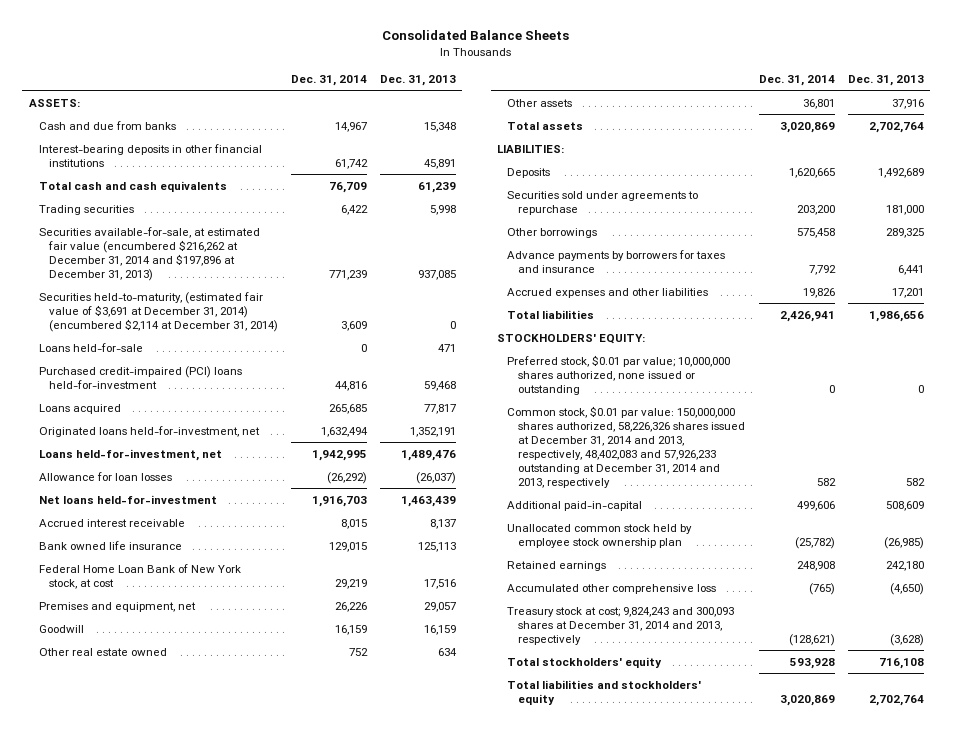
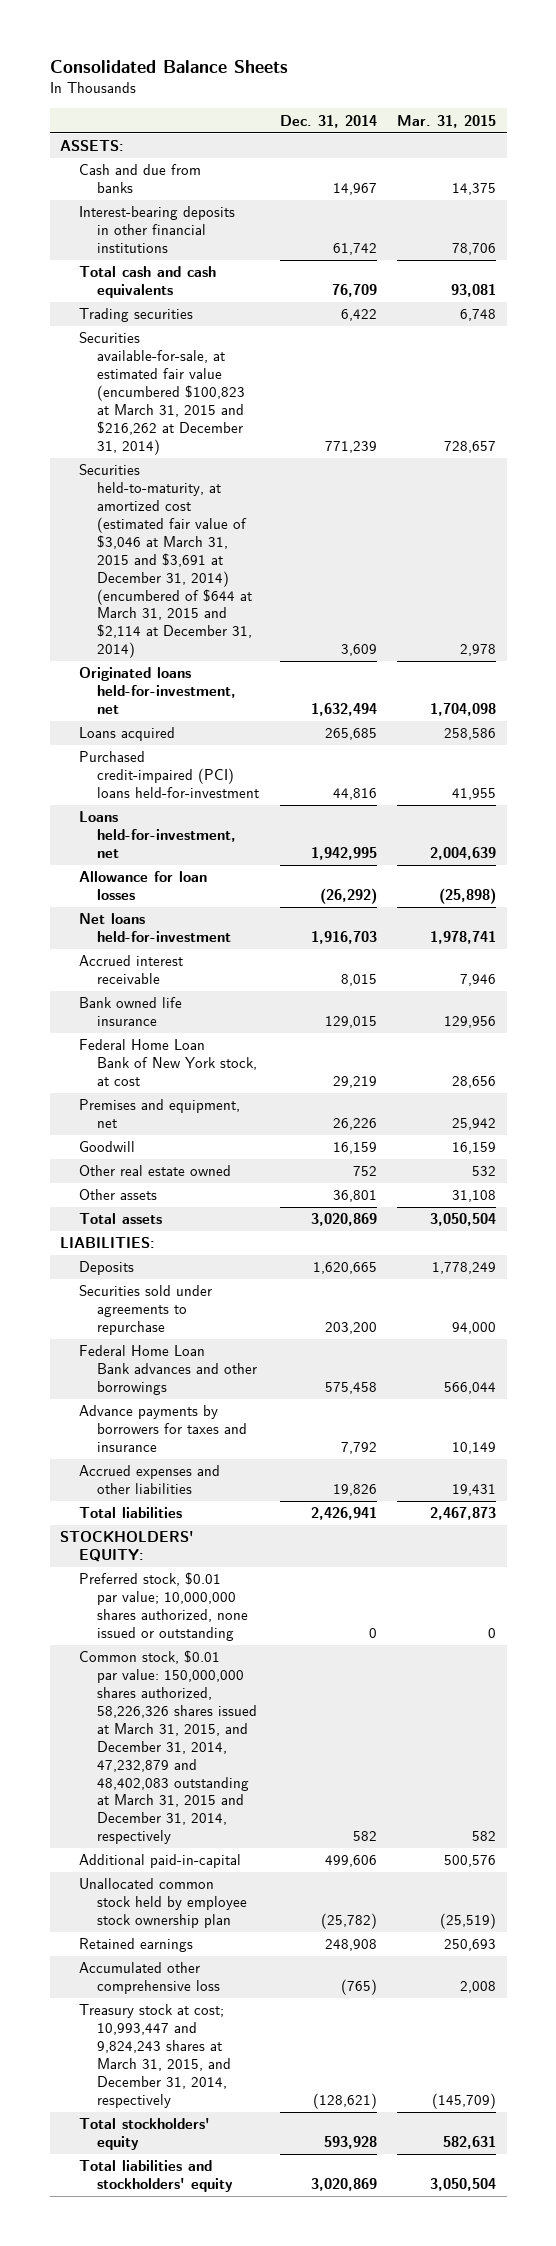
[379,74,456,86] Dec. 31, 2013 -> none
none -> [397,114,497,128] Mar. 31, 2015
[39,342,144,352] Loans held-for-sale -> none
[39,226,261,281] Securities available-for-sale, at estimated fair value (encumbered $216,262 at December 31, 2014 and $197,896 at December 31, 2013) -> [78,332,246,455] Securities available-for-sale, at estimated fair value (encumbered $100,823 at March 31, 2015 and $216,262 at December 31, 2014)
[39,291,279,332] Securities held-to-maturity, (estimated fair value of $3,691 at December 31, 2014) (encumbered $2,114 at December 31, 2014) -> [78,464,253,659] Securities held-to-maturity, at amortized cost (estimated fair value of $3,046 at March 31, 2015 and $3,691 at December 31, 2014) (encumbered of $644 at March 31, 2015 and $2,114 at December 31, 2014)
[39,403,122,414] Loans acquired -> [78,727,175,742] Loans acquired
[39,365,243,389] Purchased credit-impaired (PCI) loans held-for-investment -> [78,751,260,799] Purchased credit-impaired (PCI) loans held-for-investment
[507,227,598,238] Other borrowings -> [78,1345,258,1396] Federal Home Loan Bank advances and other borrowings
[507,405,745,488] Common stock, $0.01 par value: 150,000,000 shares authorized, 58,226,326 shares issued at December 31, 2014 and 2013, respectively, 48,402,083 and 57,926,233 outstanding at December 31, 2014 and 2013, respectively -> [78,1650,258,1845] Common stock, $0.01 par value: 150,000,000 shares authorized, 58,226,326 shares issued at March 31, 2015, and December 31, 2014, 47,232,879 and 48,402,083 outstanding at March 31, 2015 and December 31, 2014, respectively
[507,606,735,645] Treasury stock at cost; 9,824,243 and 300,093 shares at December 31, 2014 and 2013, respectively -> [78,2004,232,2108] Treasury stock at cost; 10,993,447 and 9,824,243 shares at March 31, 2015, and December 31, 2014, respectively

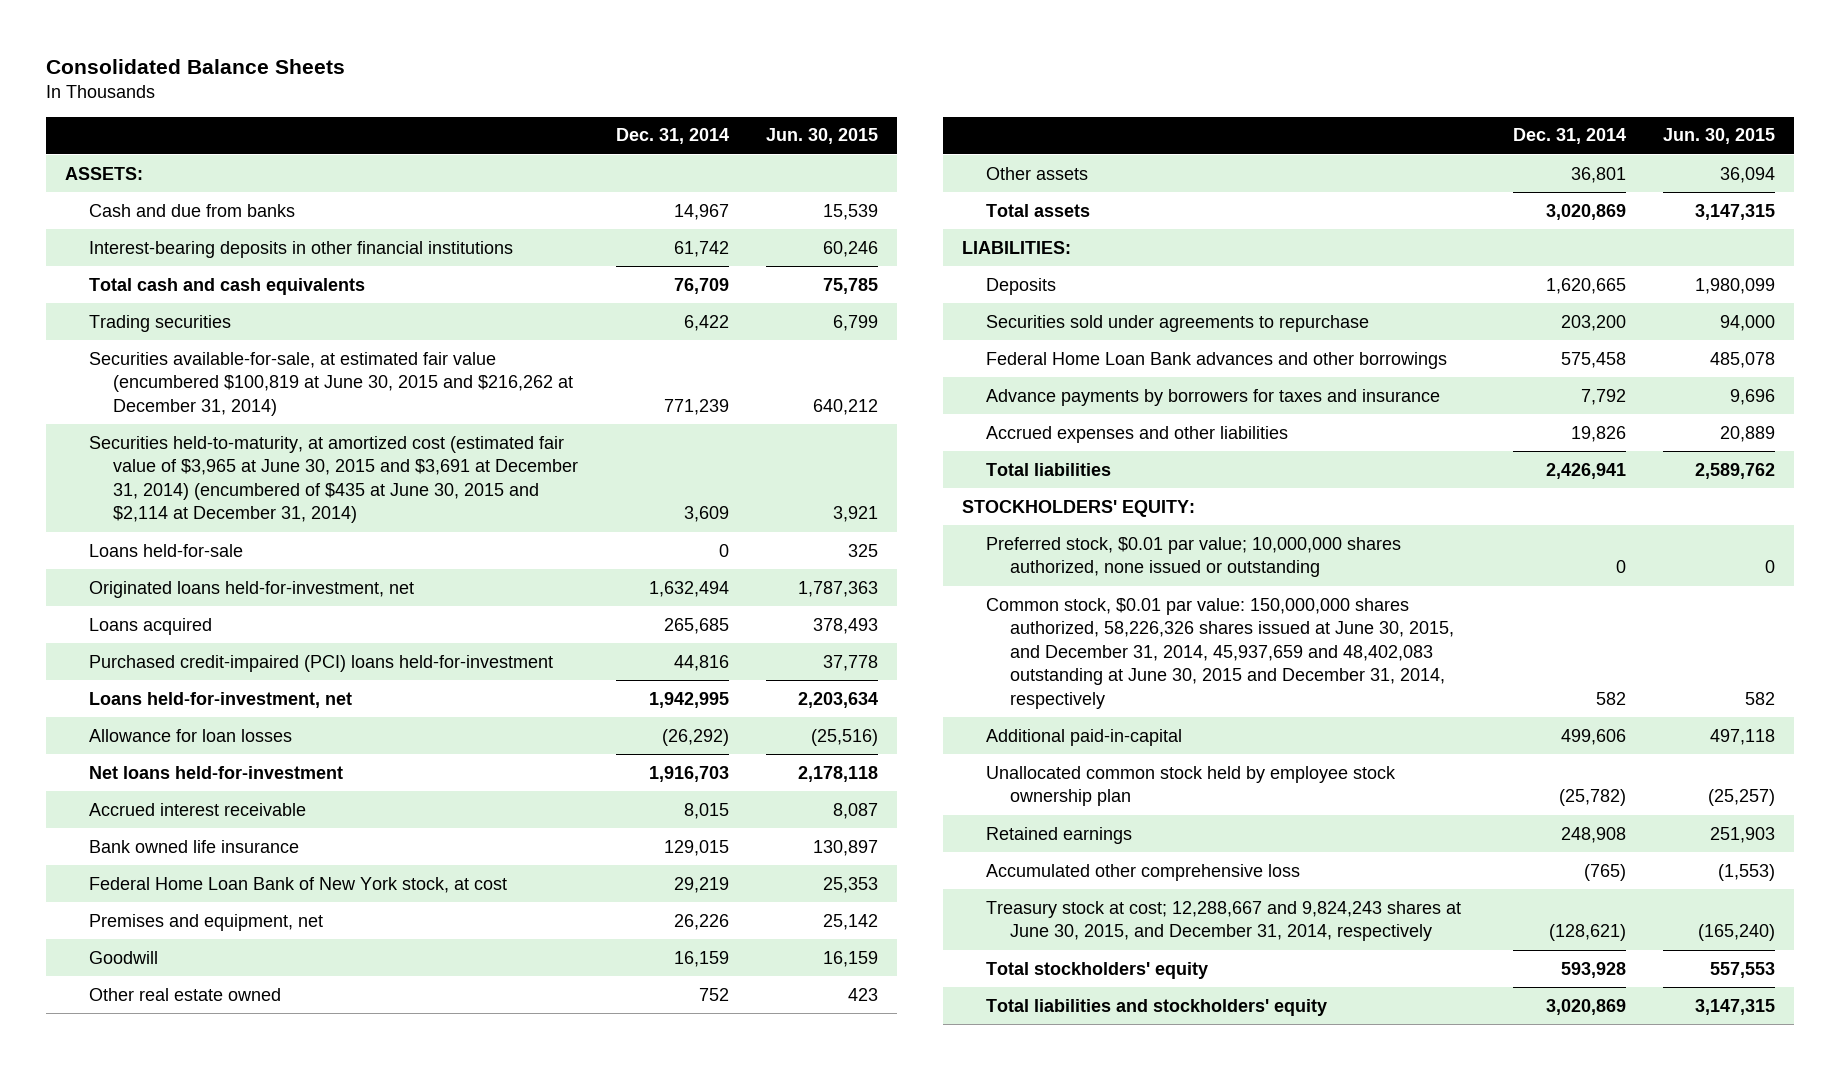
[397,114,497,128] Mar. 31, 2015 -> none
none -> [766,128,879,145] Jun. 30, 2015
[78,332,246,455] Securities available-for-sale, at estimated fair value (encumbered $100,823 at March 31, 2015 and $216,262 at December 31, 2014) -> [88,351,573,416] Securities available-for-sale, at estimated fair value (encumbered $100,819 at June 30, 2015 and $216,262 at December 31, 2014)
[78,464,253,659] Securities held-to-maturity, at amortized cost (estimated fair value of $3,046 at March 31, 2015 and $3,691 at December 31, 2014) (encumbered of $644 at March 31, 2015 and $2,114 at December 31, 2014) -> [88,435,578,524] Securities held-to-maturity, at amortized cost (estimated fair value of $3,965 at June 30, 2015 and $3,691 at December 31, 2014) (encumbered of $435 at June 30, 2015 and $2,114 at December 31, 2014)
none -> [88,543,243,557] Loans held-for-sale
[78,1650,258,1845] Common stock, $0.01 par value: 150,000,000 shares authorized, 58,226,326 shares issued at March 31, 2015, and December 31, 2014, 47,232,879 and 48,402,083 outstanding at March 31, 2015 and December 31, 2014, respectively -> [985,597,1454,709] Common stock, $0.01 par value: 150,000,000 shares authorized, 58,226,326 shares issued at June 30, 2015, and December 31, 2014, 45,937,659 and 48,402,083 outstanding at June 30, 2015 and December 31, 2014, respectively
[78,2004,232,2108] Treasury stock at cost; 10,993,447 and 9,824,243 shares at March 31, 2015, and December 31, 2014, respectively -> [985,900,1461,942] Treasury stock at cost; 12,288,667 and 9,824,243 shares at June 30, 2015, and December 31, 2014, respectively

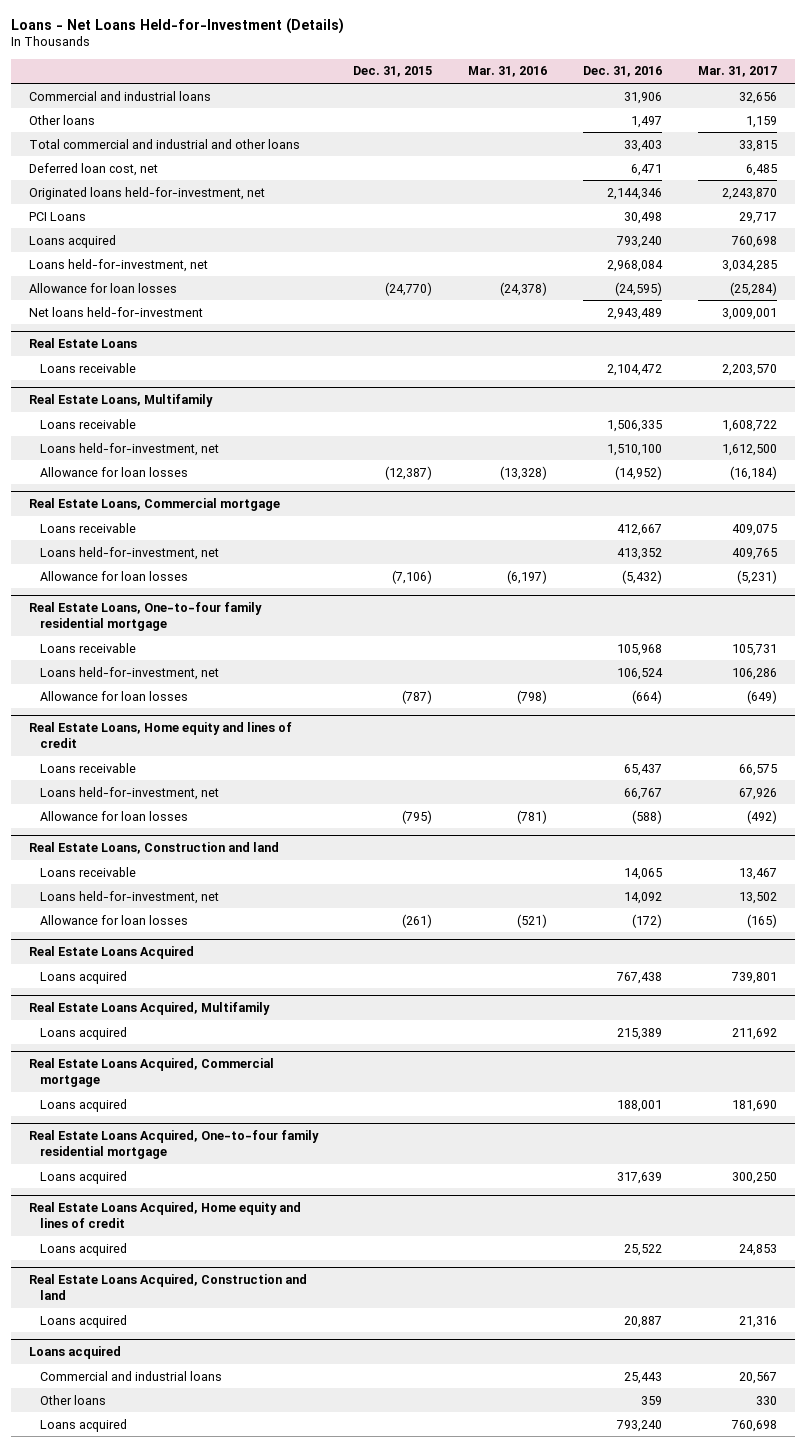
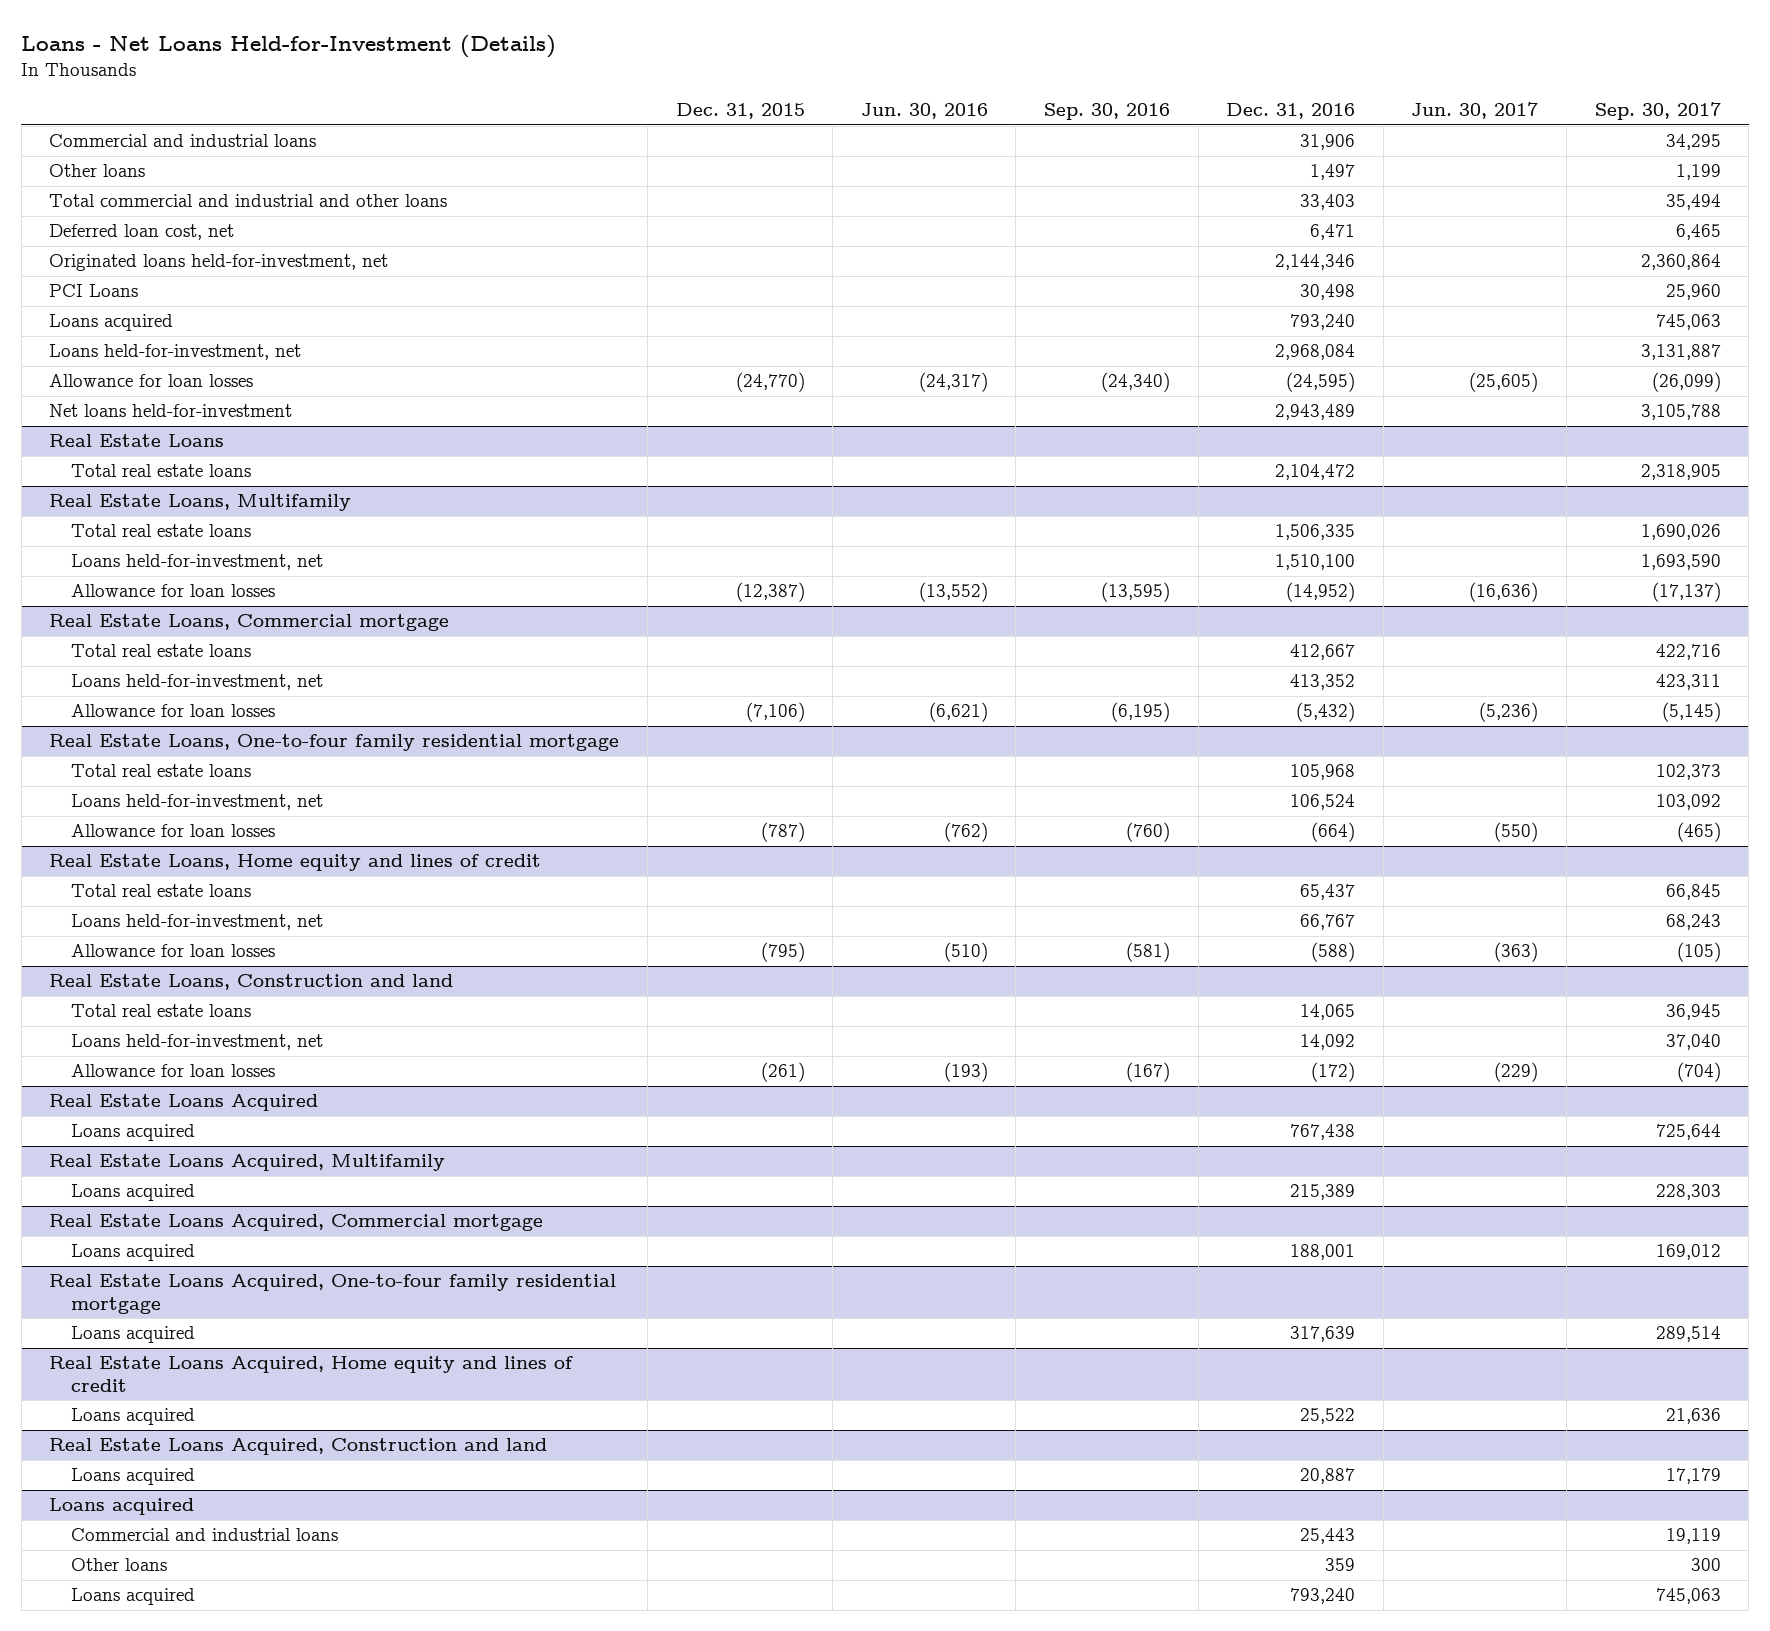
[468,66,548,78] Mar. 31, 2016 -> none
[697,66,777,78] Mar. 31, 2017 -> none
none -> [860,103,988,120] Jun. 30, 2016
none -> [1043,103,1170,121] Sep. 30, 2016
none -> [1411,102,1539,120] Jun. 30, 2017
none -> [1594,102,1721,121] Sep. 30, 2017
[40,362,137,373] Loans receivable -> [70,464,251,478] Total real estate loans
[40,418,137,429] Loans receivable -> [70,524,251,538] Total real estate loans
[40,522,137,533] Loans receivable -> [70,644,251,658] Total real estate loans
[40,642,137,653] Loans receivable -> [70,764,251,778] Total real estate loans
[40,762,137,773] Loans receivable -> [70,884,251,898] Total real estate loans
[40,866,137,877] Loans receivable -> [70,1004,251,1018] Total real estate loans

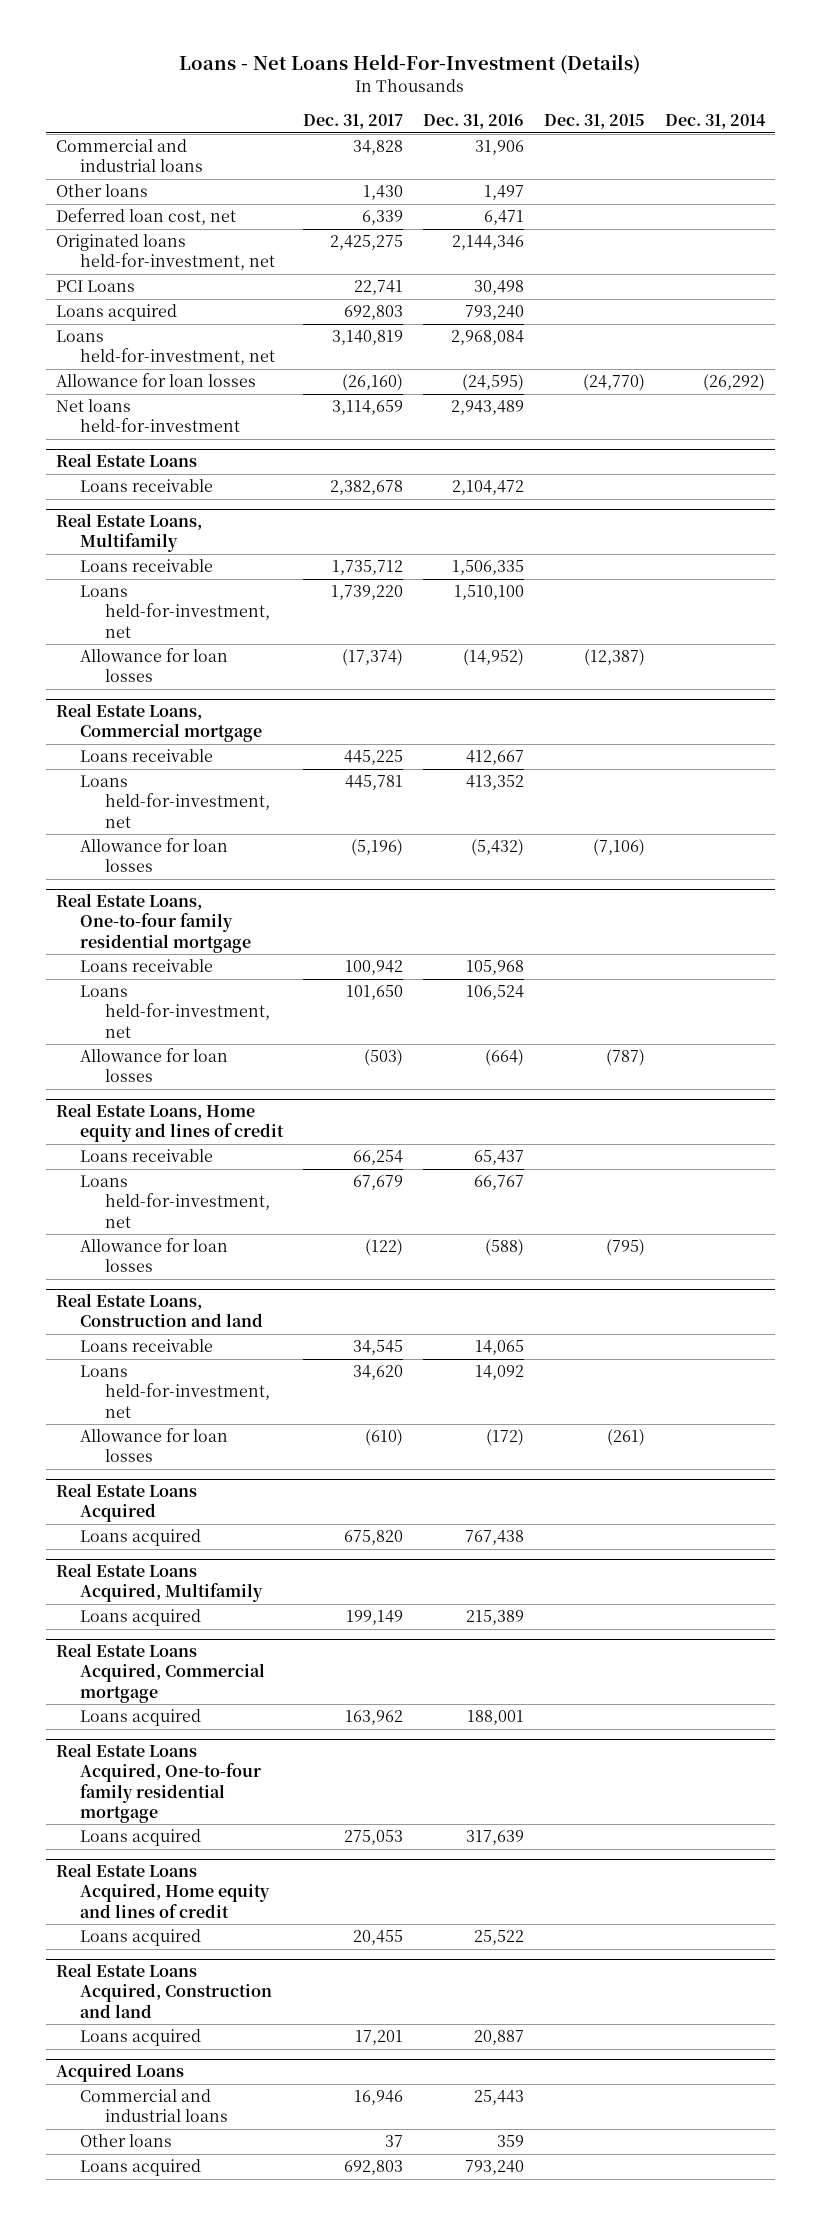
[21,34,557,58] Loans - Net Loans Held-for-Investment (Details) -> [179,54,641,75] Loans - Net Loans Held-For-Investment (Details)
[860,103,988,120] Jun. 30, 2016 -> none
[1043,103,1170,121] Sep. 30, 2016 -> none
[1411,102,1539,120] Jun. 30, 2017 -> none
[1594,102,1721,121] Sep. 30, 2017 -> none
none -> [303,114,404,130] Dec. 31, 2017
none -> [664,114,766,130] Dec. 31, 2014
[49,194,448,208] Total commercial and industrial and other loans -> none
[70,464,251,478] Total real estate loans -> [80,479,214,493] Loans receivable
[70,524,251,538] Total real estate loans -> [80,559,214,573] Loans receivable
[70,644,251,658] Total real estate loans -> [80,749,214,763] Loans receivable
[70,764,251,778] Total real estate loans -> [80,959,214,973] Loans receivable
[70,884,251,898] Total real estate loans -> [80,1149,214,1163] Loans receivable
[70,1004,251,1018] Total real estate loans -> [80,1339,214,1353] Loans receivable
[49,1498,195,1516] Loans acquired -> [55,2063,184,2083] Acquired Loans

